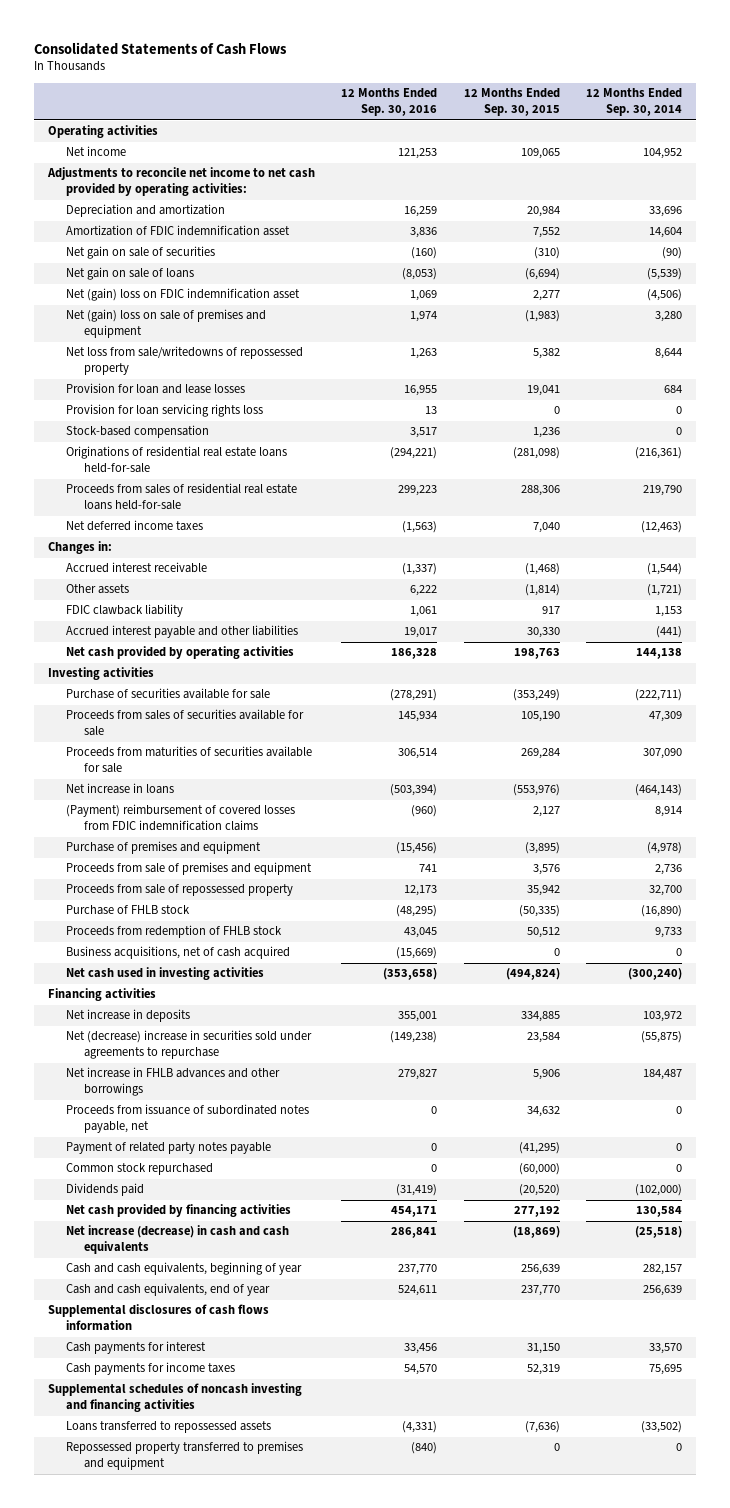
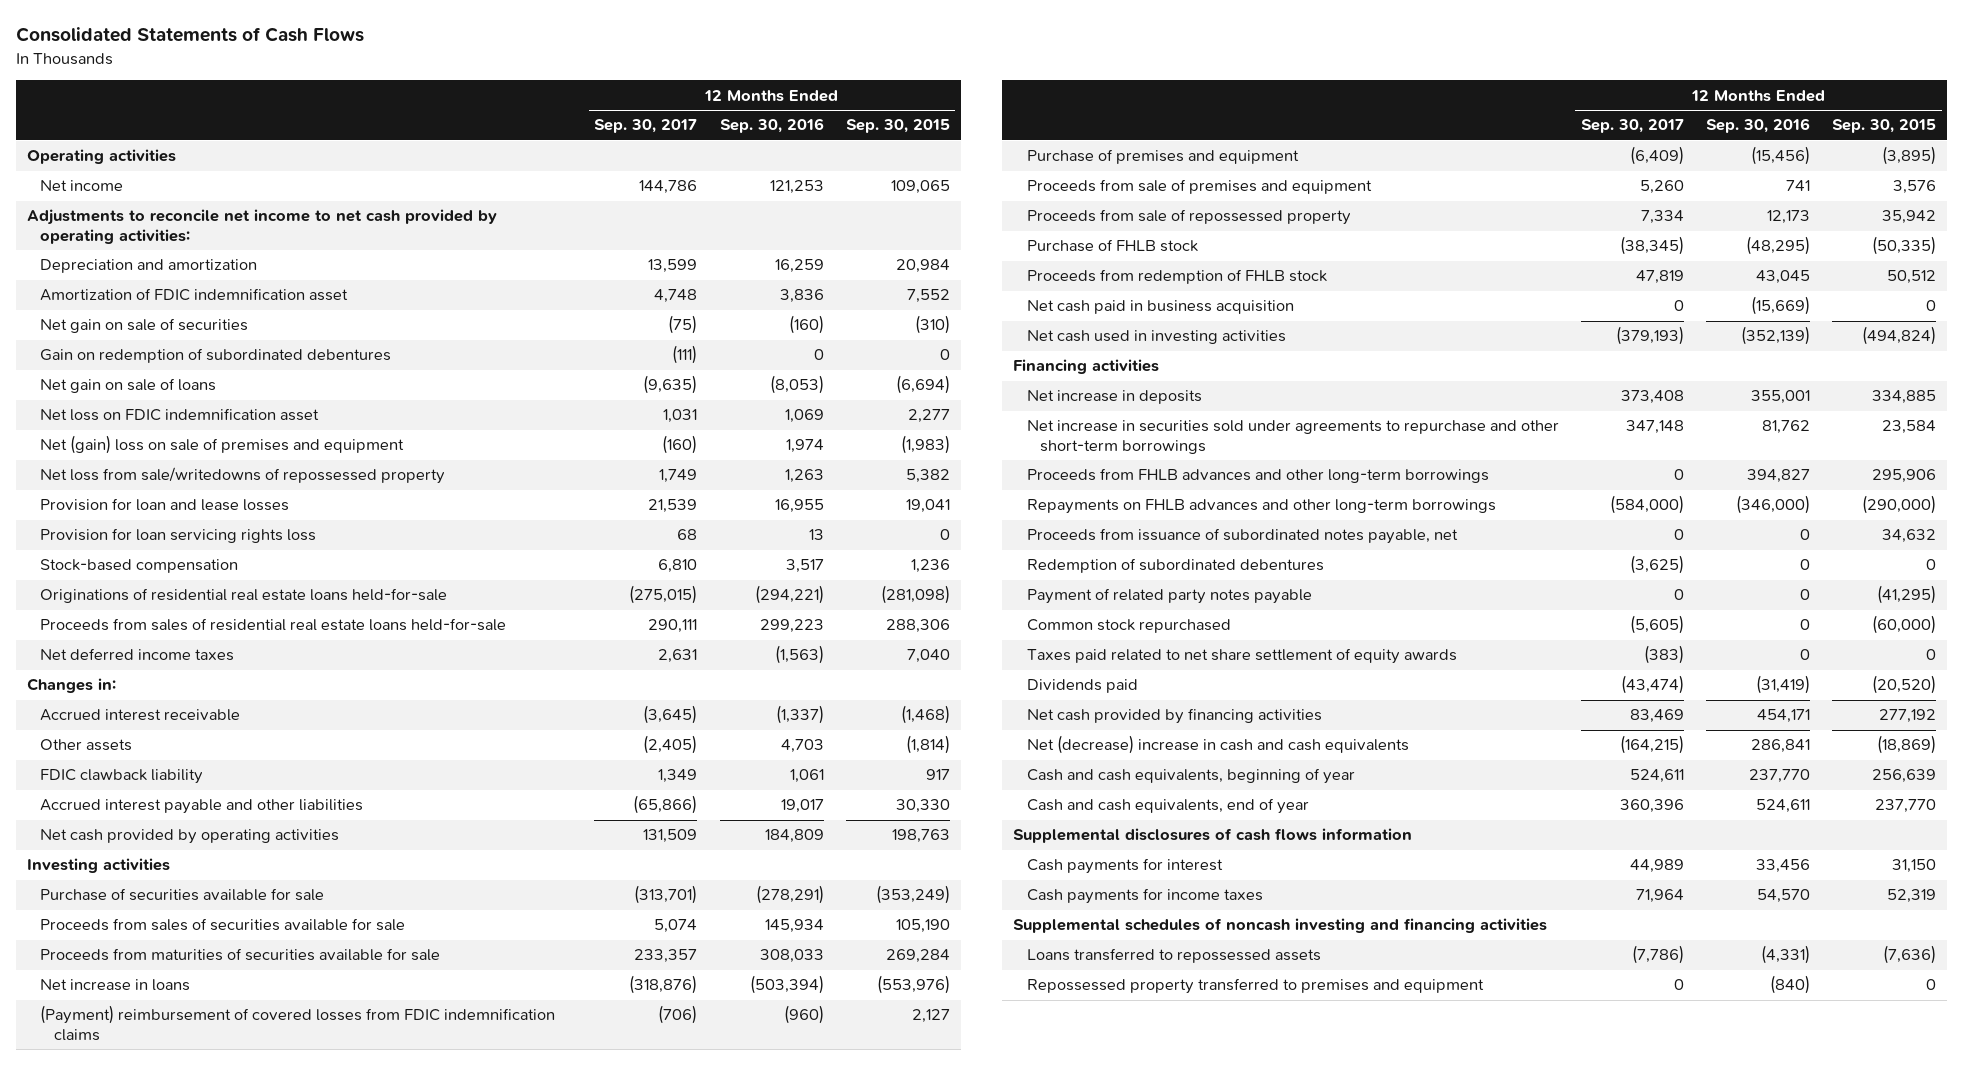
[586,88,683,117] 12 Months Ended Sep. 30, 2014 -> none
none -> [594,119,698,134] Sep. 30, 2017
none -> [40,348,392,364] Gain on redemption of subordinated debentures
[65,288,300,302] Net (gain) loss on FDIC indemnification asset -> [40,408,320,422] Net loss on FDIC indemnification asset
[410,585,438,597] 6,222 -> [780,739,824,754] 4,703
[391,648,438,660] 186,328 -> [764,829,824,844] 184,809
[398,748,438,760] 306,514 -> [759,949,824,964] 308,033
[65,946,290,960] Business acquisitions, net of cash acquired -> [1026,300,1294,315] Net cash paid in business acquisition
[383,968,438,981] (353,658) -> [1741,326,1811,346] (352,139)
[65,1067,280,1097] Net increase in FHLB advances and other borrowings -> none
[65,1030,312,1060] Net (decrease) increase in securities sold under agreements to repurchase -> [1026,420,1559,455] Net increase in securities sold under agreements to repurchase and other short-term borrowings
[390,1031,438,1044] (149,238) -> [1762,420,1811,435] 81,762
none -> [1026,468,1489,484] Proceeds from FHLB advances and other long-term borrowings
none -> [1026,499,1496,515] Repayments on FHLB advances and other long-term borrowings
none -> [1026,558,1324,574] Redemption of subordinated debentures
none -> [1026,648,1457,665] Taxes paid related to net share settlement of equity awards
[65,1225,289,1255] Net increase (decrease) in cash and cash equivalents -> [1026,735,1409,755] Net (decrease) increase in cash and cash equivalents

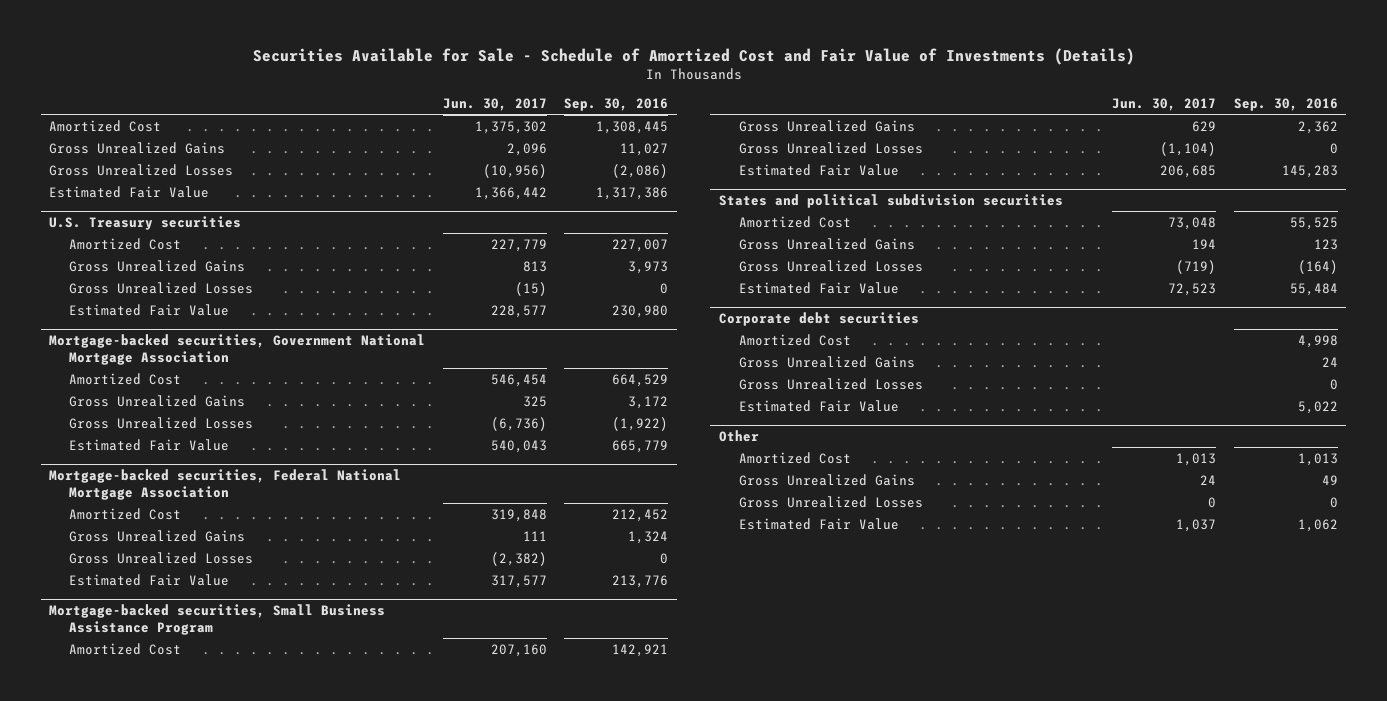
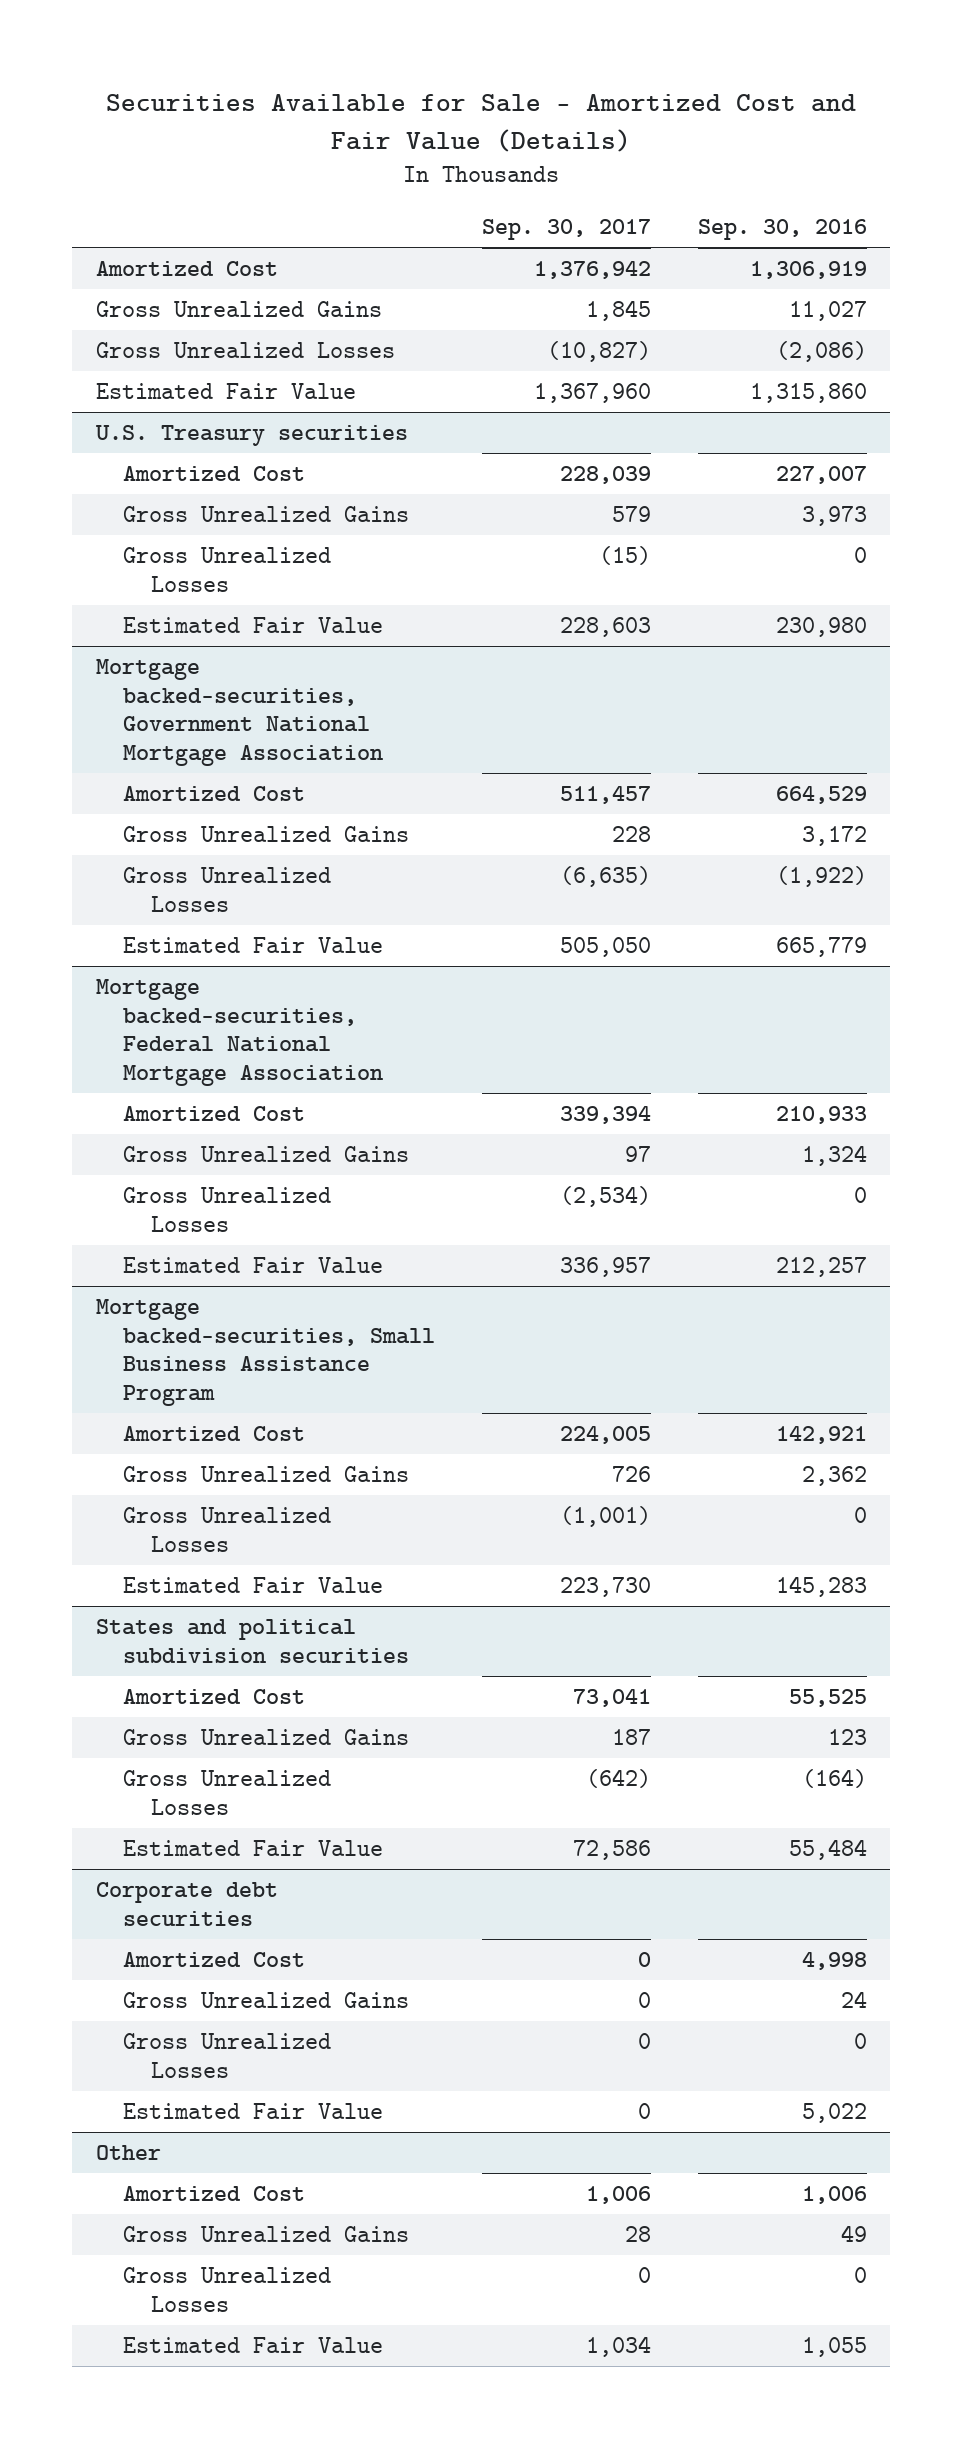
[252,48,1135,66] Securities Available for Sale - Schedule of Amortized Cost and Fair Value of Investments (Details) -> [106,93,857,152] Securities Available for Sale - Amortized Cost and Fair Value (Details)
[442,98,547,112] Jun. 30, 2017 -> none
none -> [481,219,651,241] Sep. 30, 2017
[596,120,669,134] 1,308,445 -> [749,260,867,279] 1,306,919
[596,186,669,200] 1,317,386 -> [749,382,867,403] 1,315,860
[49,333,426,365] Mortgage-backed securities, Government National Mortgage Association -> [95,658,384,767] Mortgage backed-securities, Government National Mortgage Association
[49,468,402,500] Mortgage-backed securities, Federal National Mortgage Association -> [95,978,384,1087] Mortgage backed-securities, Federal National Mortgage Association
[612,508,669,522] 212,452 -> [775,1105,867,1124] 210,933
[612,574,669,588] 213,776 -> [775,1256,867,1277] 212,257
[49,603,386,635] Mortgage-backed securities, Small Business Assistance Program -> [95,1298,436,1407] Mortgage backed-securities, Small Business Assistance Program
[1297,452,1338,466] 1,013 -> [801,2185,867,2204] 1,006
[1297,518,1338,532] 1,062 -> [801,2336,867,2357] 1,055

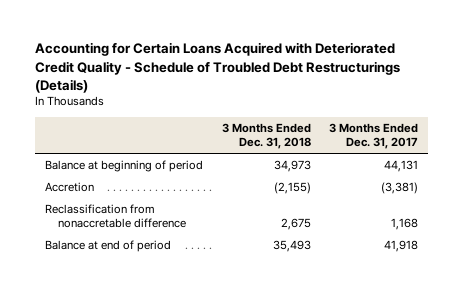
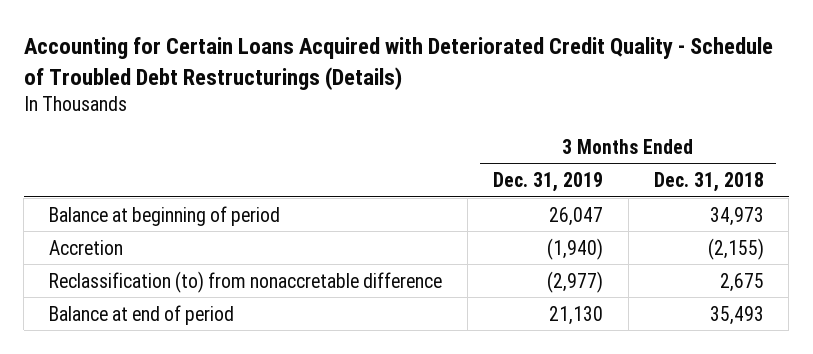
[329,123,419,150] 3 Months Ended Dec. 31, 2017 -> none
none -> [492,172,603,193] Dec. 31, 2019
[44,203,186,229] Reclassification from nonaccretable difference -> [49,270,443,293] Reclassification (to) from nonaccretable difference

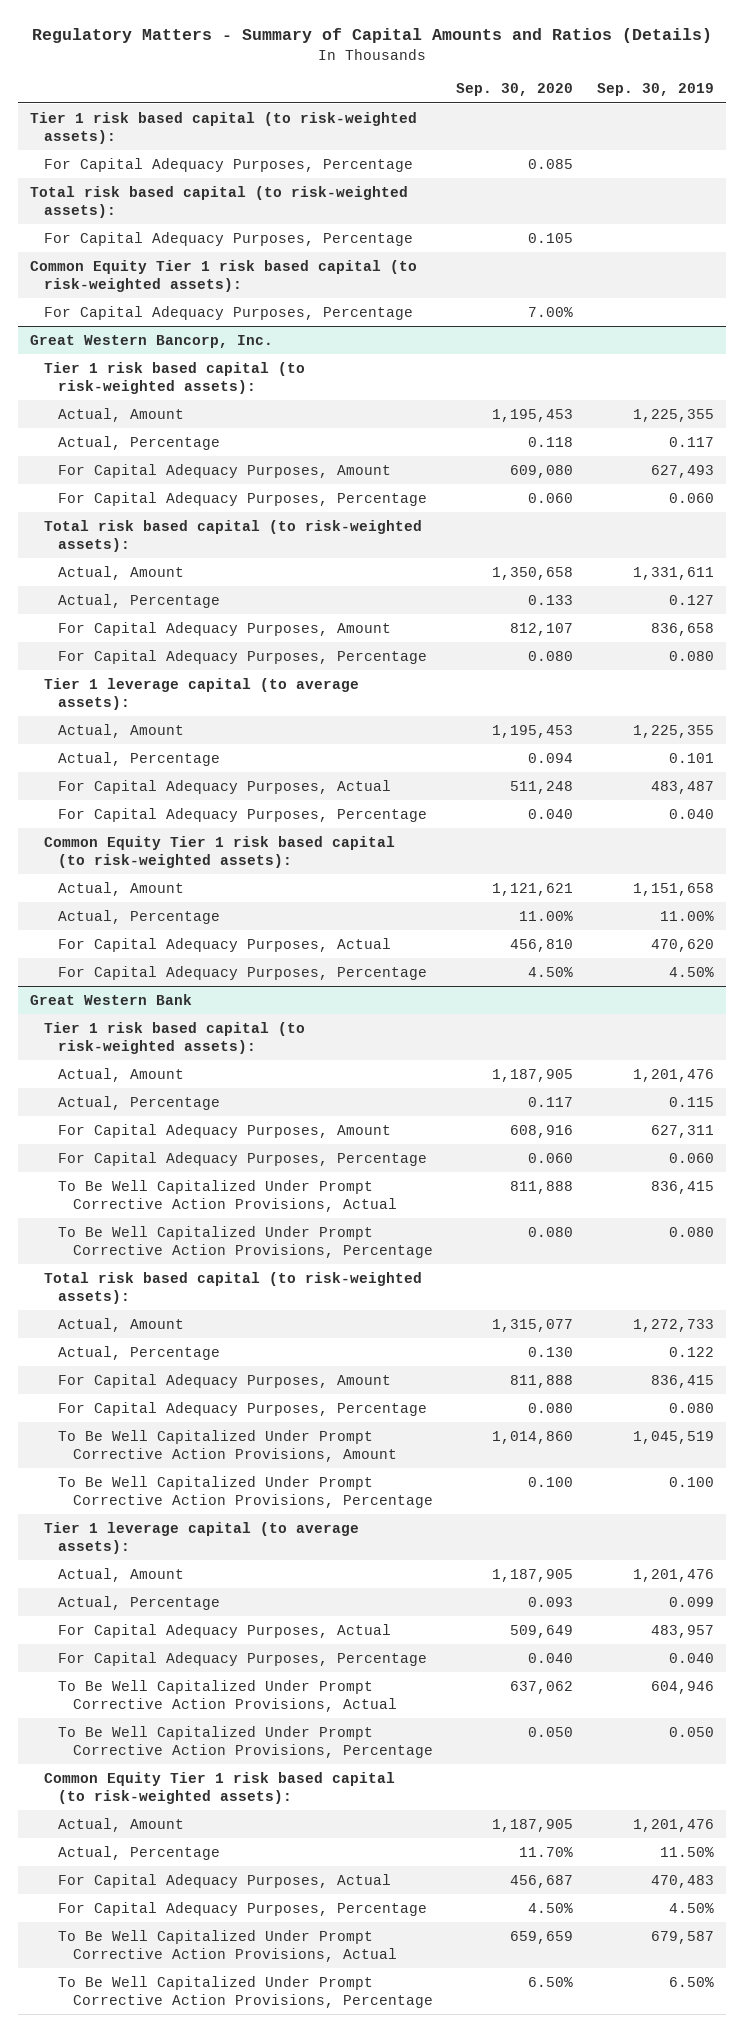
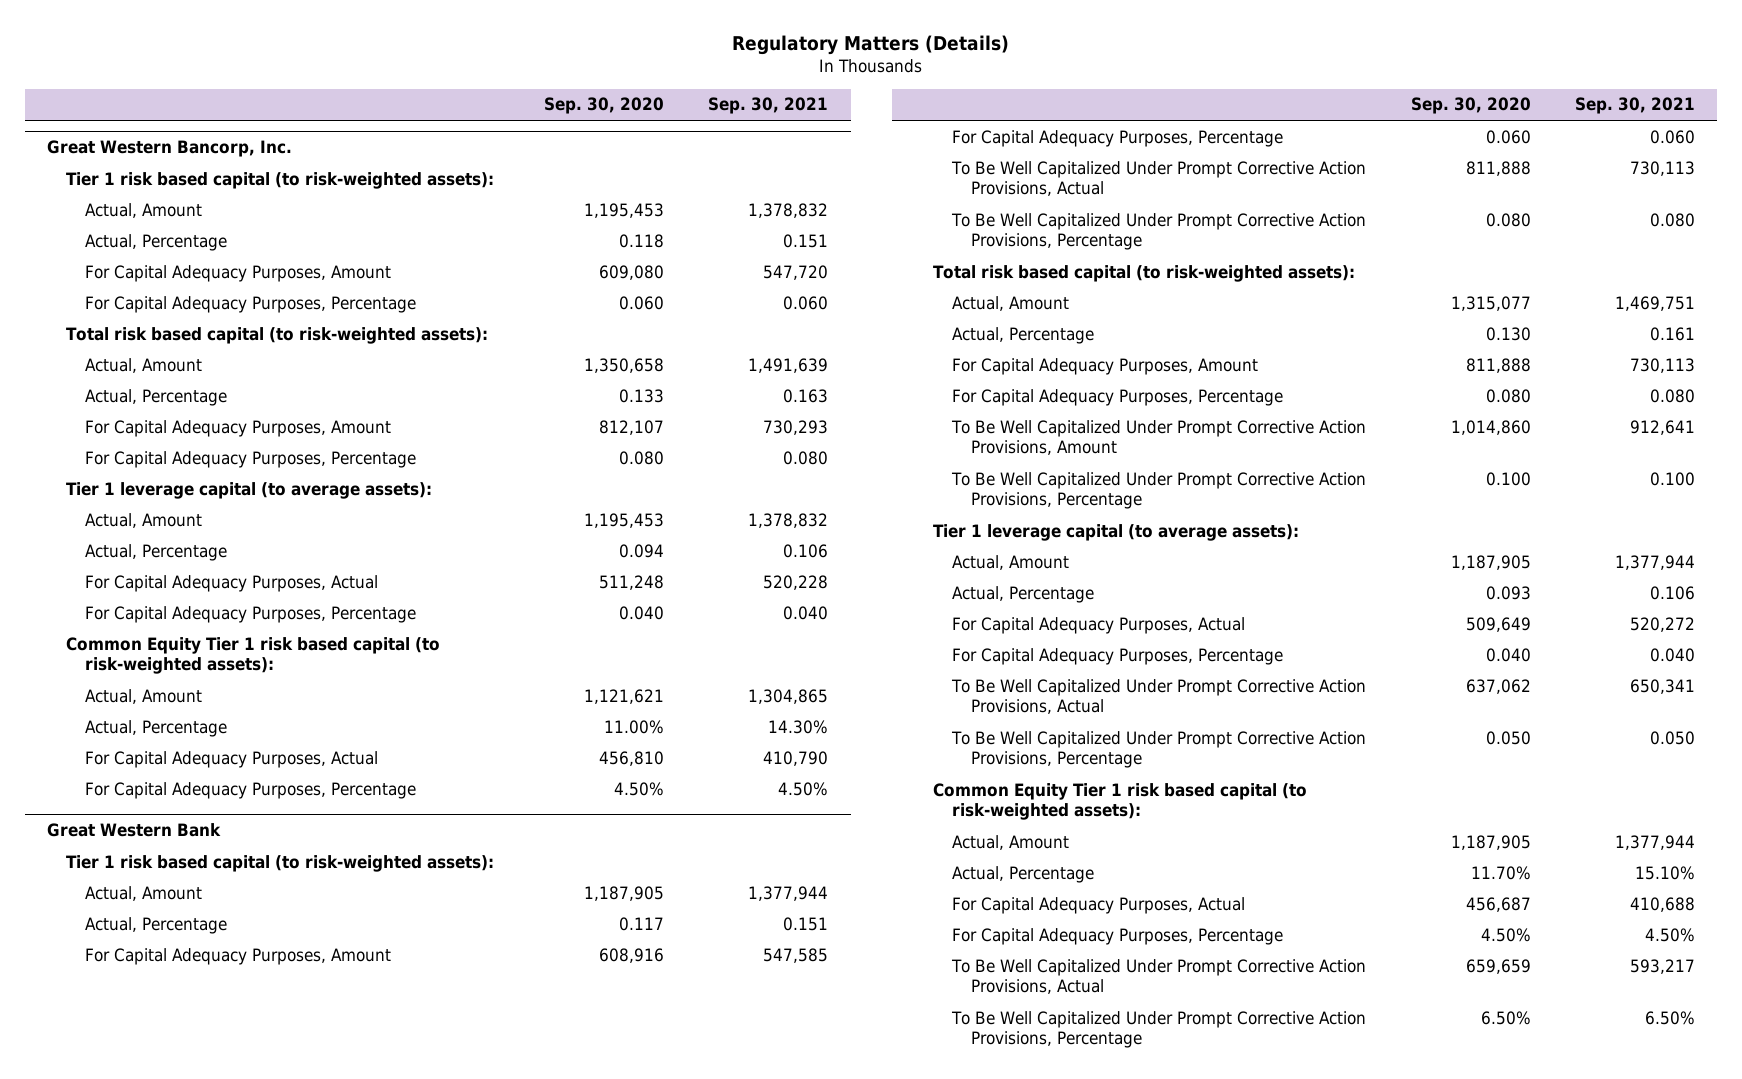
[31,28,712,44] Regulatory Matters - Summary of Capital Amounts and Ratios (Details) -> [732,35,1010,56] Regulatory Matters (Details)
[597,83,715,97] Sep. 30, 2019 -> none
none -> [708,97,829,115] Sep. 30, 2021
[29,111,417,144] Tier 1 risk based capital (to risk-weighted assets): -> none
[44,157,414,172] For Capital Adequacy Purposes, Percentage -> none
[29,185,408,218] Total risk based capital (to risk-weighted assets): -> none
[44,231,414,246] For Capital Adequacy Purposes, Percentage -> none
[29,259,417,292] Common Equity Tier 1 risk based capital (to risk-weighted assets): -> none
[44,305,414,320] For Capital Adequacy Purposes, Percentage -> none

